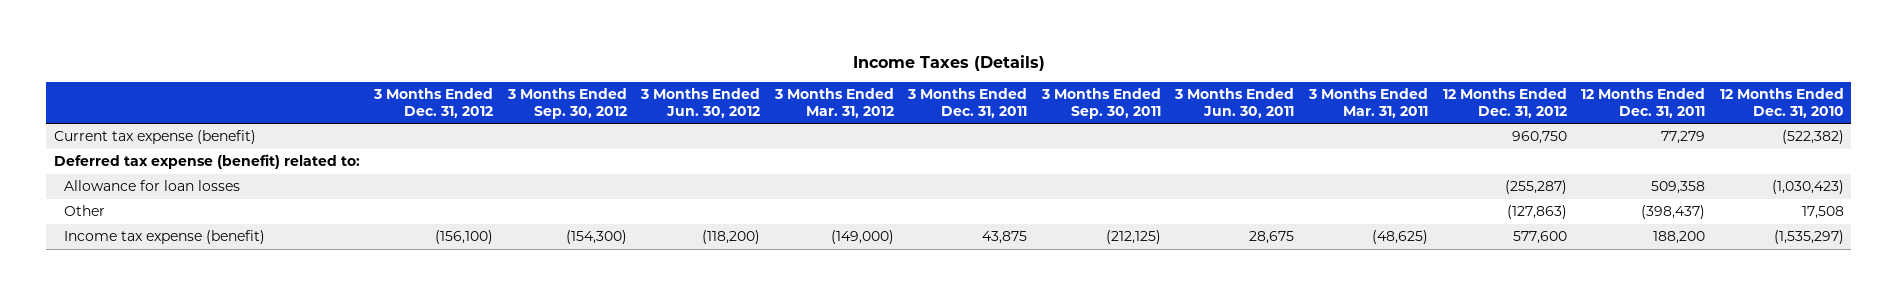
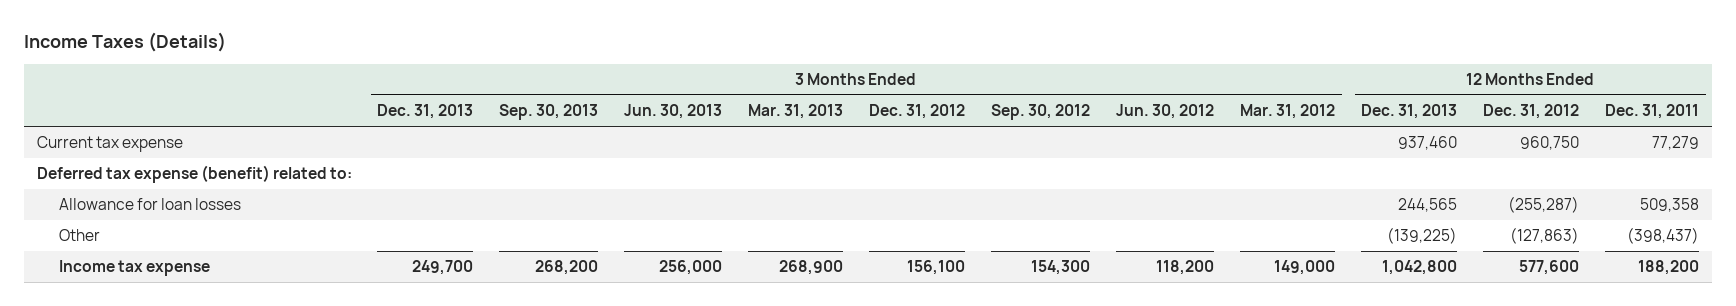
[907,87,1028,118] 3 Months Ended Dec. 31, 2011 -> none
[1040,87,1161,119] 3 Months Ended Sep. 30, 2011 -> none
[1174,87,1295,118] 3 Months Ended Jun. 30, 2011 -> none
[1308,87,1429,118] 3 Months Ended Mar. 31, 2011 -> none
[1719,87,1844,118] 12 Months Ended Dec. 31, 2010 -> none
none -> [377,104,474,120] Dec. 31, 2013
none -> [499,104,599,121] Sep. 30, 2013
none -> [624,104,723,120] Jun. 30, 2013
none -> [748,104,844,120] Mar. 31, 2013
none -> [1361,104,1458,120] Dec. 31, 2013
[53,130,256,145] Current tax expense (benefit) -> [36,136,183,153] Current tax expense
[63,230,265,245] Income tax expense (benefit) -> [59,260,211,277] Income tax expense
[435,230,494,245] (156,100) -> [907,260,966,276] 156,100
[565,230,627,245] (154,300) -> [1031,260,1091,276] 154,300
[702,230,761,245] (118,200) -> [1156,260,1215,276] 118,200
[830,230,894,245] (149,000) -> [1274,260,1336,276] 149,000

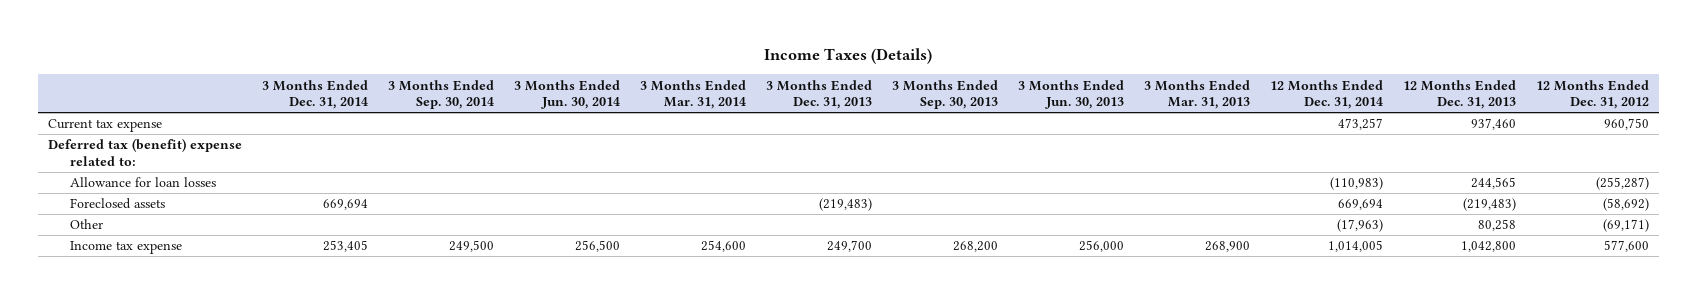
[869,104,966,120] Dec. 31, 2012 -> none
[991,104,1091,121] Sep. 30, 2012 -> none
[1116,104,1215,120] Jun. 30, 2012 -> none
[1240,104,1336,120] Mar. 31, 2012 -> none
[1605,104,1700,120] Dec. 31, 2011 -> none
none -> [261,79,368,110] 3 Months Ended Dec. 31, 2014
none -> [387,79,494,110] 3 Months Ended Sep. 30, 2014
none -> [513,79,620,110] 3 Months Ended Jun. 30, 2014
none -> [639,79,746,110] 3 Months Ended Mar. 31, 2014
none -> [1269,79,1383,110] 12 Months Ended Dec. 31, 2014
[36,165,352,184] Deferred tax expense (benefit) related to: -> [47,138,242,166] Deferred tax (benefit) expense related to:
none -> [70,198,166,210] Foreclosed assets
[1387,227,1458,245] (139,225) -> [1477,219,1516,232] 80,258
[1510,227,1580,245] (127,863) -> [1602,219,1649,233] (69,171)

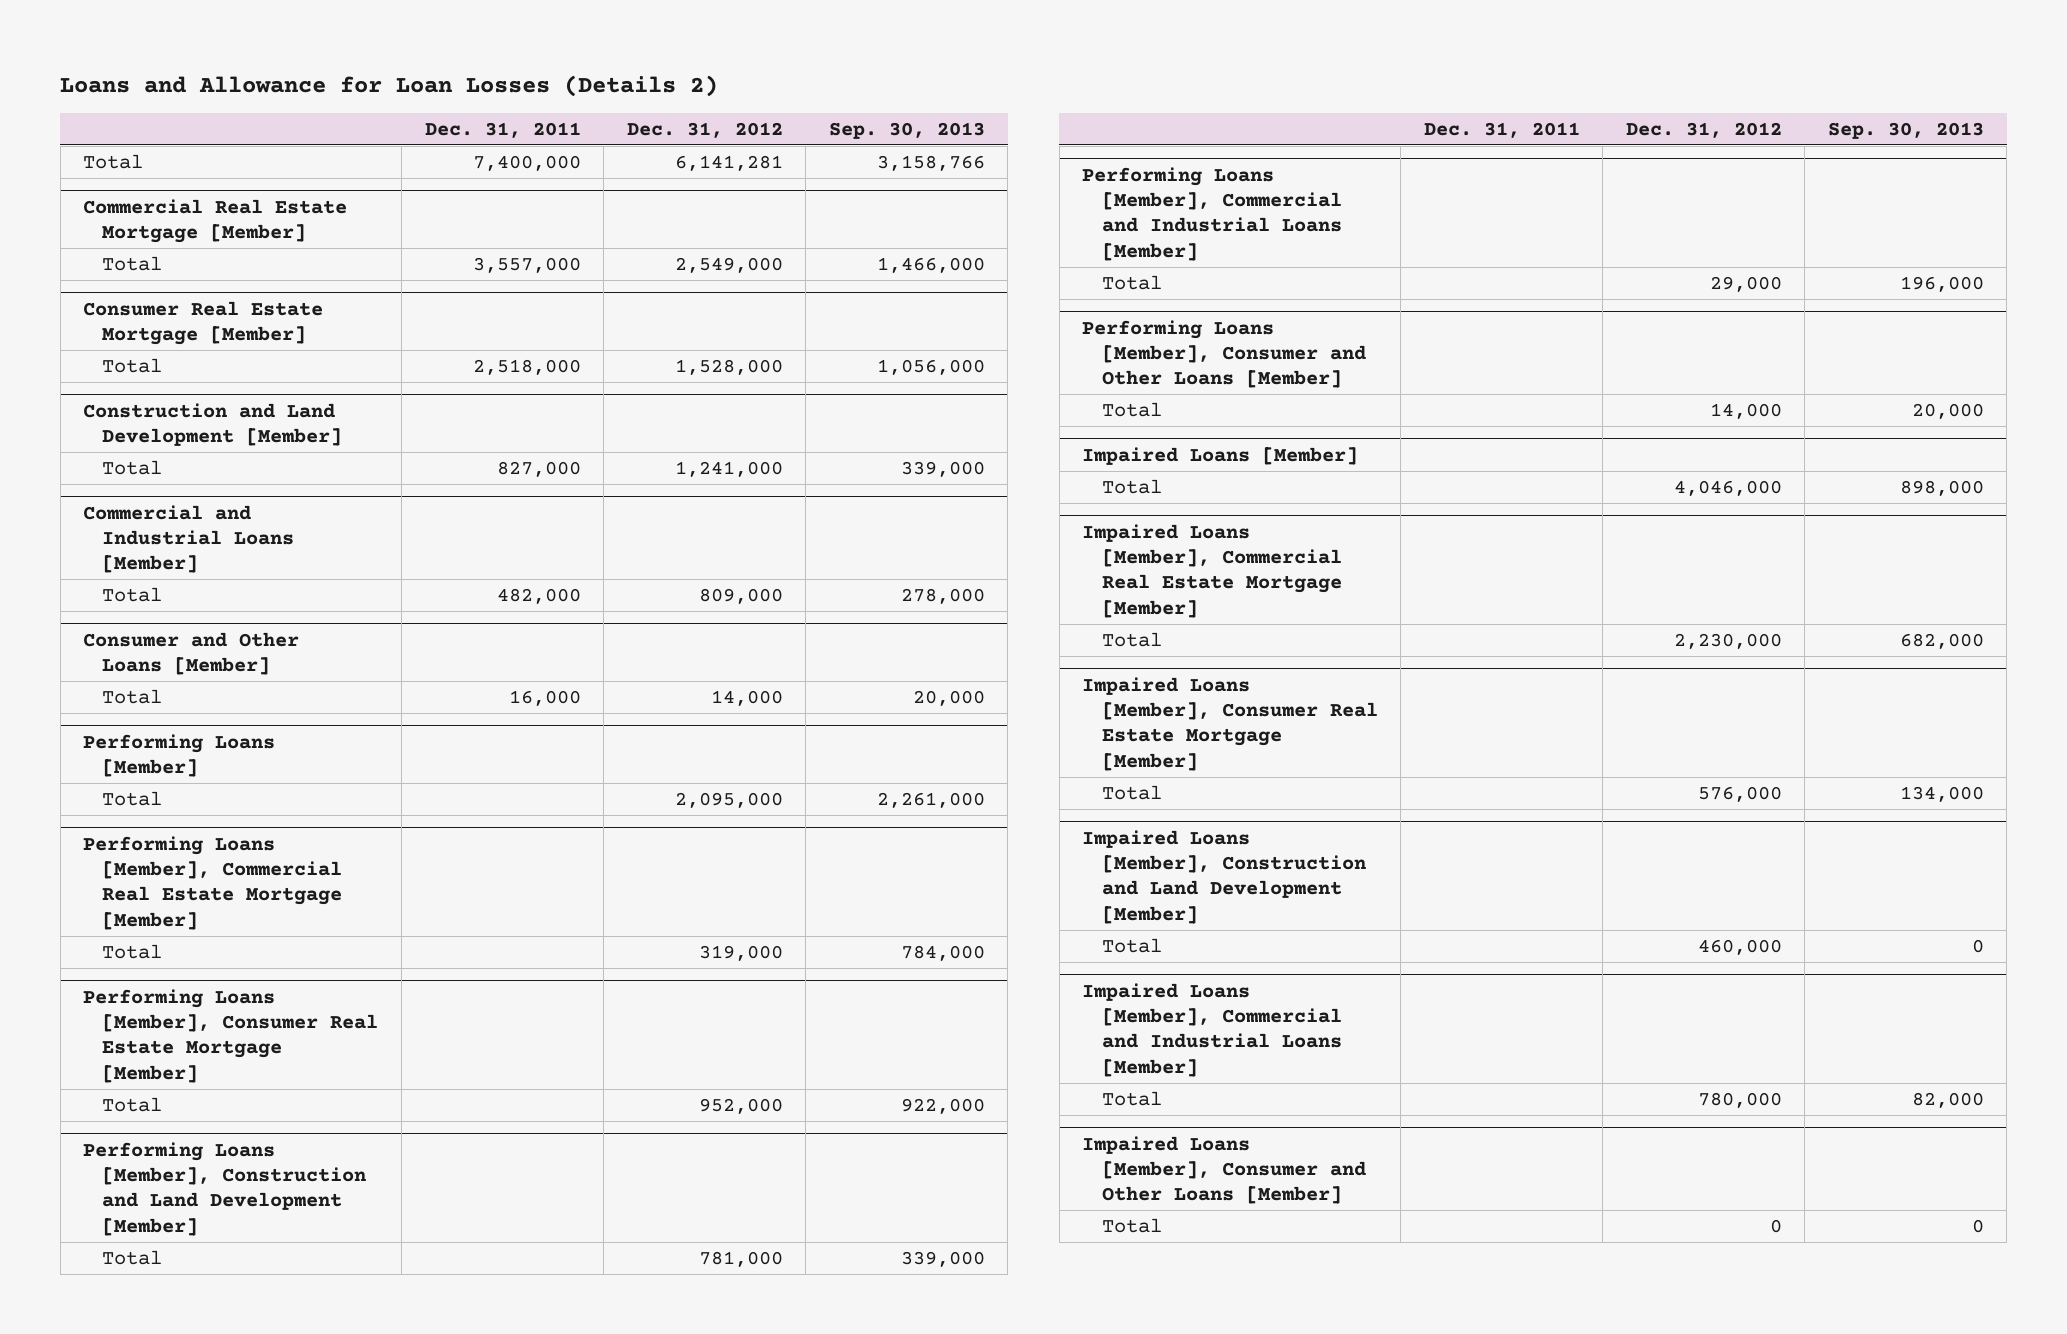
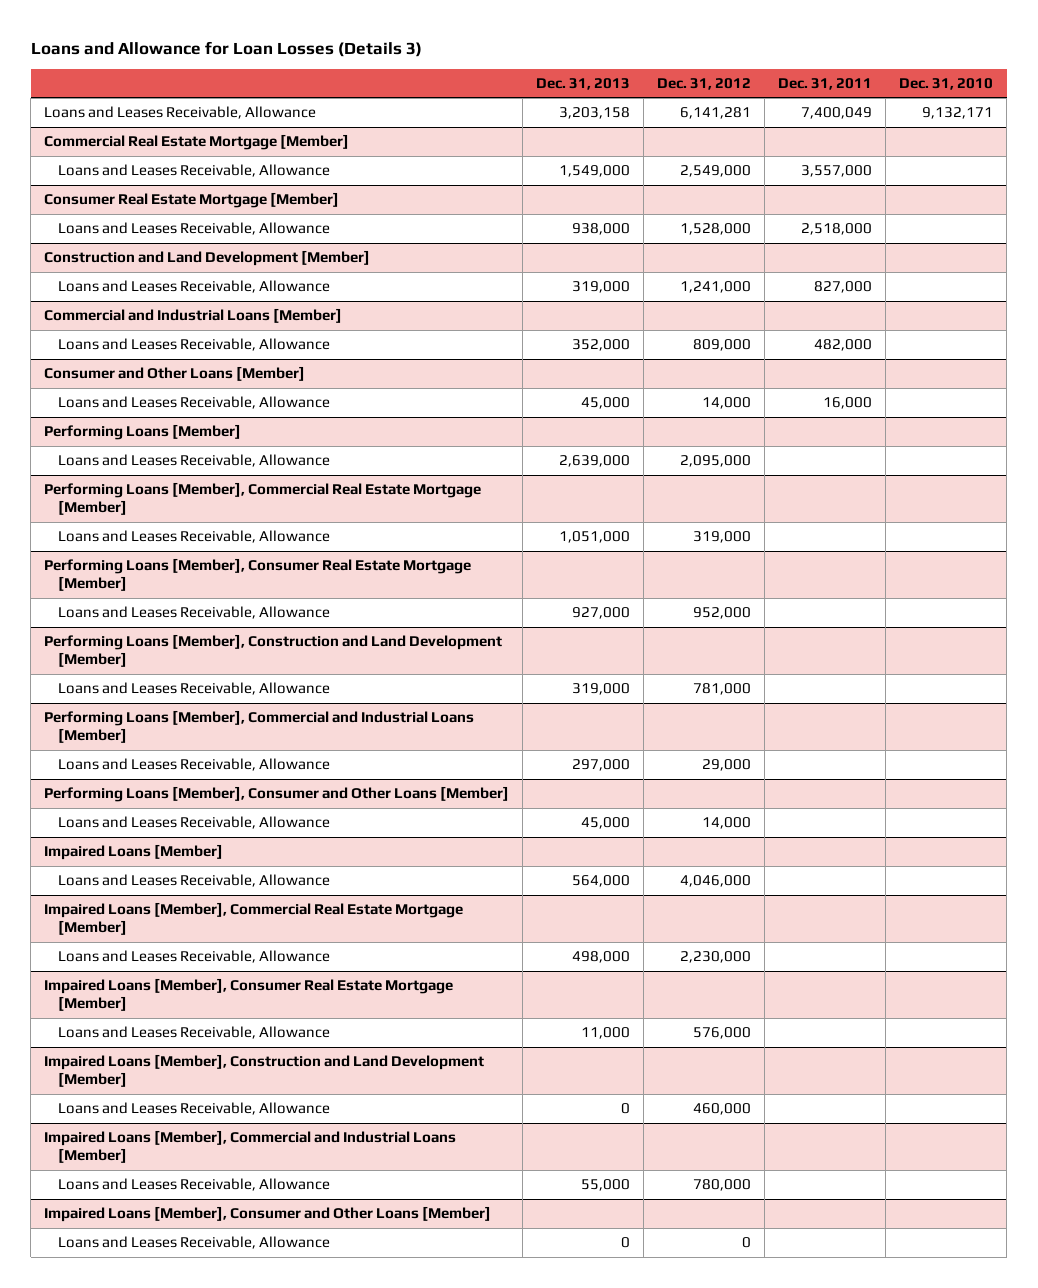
[60,75,719,98] Loans and Allowance for Loan Losses (Details 2) -> [30,40,422,57] Loans and Allowance for Loan Losses (Details 3)
[828,121,985,139] Sep. 30, 2013 -> none
none -> [536,77,631,90] Dec. 31, 2013
none -> [899,77,994,90] Dec. 31, 2010
[83,153,144,169] Total -> none
none -> [44,106,317,120] Loans and Leases Receivable, Allowance
[102,255,163,271] Total -> [57,164,330,178] Loans and Leases Receivable, Allowance
[102,357,163,373] Total -> [57,222,330,236] Loans and Leases Receivable, Allowance
[102,459,163,475] Total -> [57,280,330,294] Loans and Leases Receivable, Allowance
[102,586,163,602] Total -> [57,338,330,352] Loans and Leases Receivable, Allowance
[102,688,163,704] Total -> [57,396,330,410] Loans and Leases Receivable, Allowance
[102,790,163,806] Total -> [57,454,330,468] Loans and Leases Receivable, Allowance
[102,943,163,959] Total -> [57,530,330,544] Loans and Leases Receivable, Allowance
[102,1096,163,1112] Total -> [57,606,330,620] Loans and Leases Receivable, Allowance
[102,1249,163,1265] Total -> [57,682,330,696] Loans and Leases Receivable, Allowance
[1101,274,1162,290] Total -> [57,758,330,772] Loans and Leases Receivable, Allowance
[1101,401,1162,417] Total -> [57,816,330,830] Loans and Leases Receivable, Allowance
[1101,478,1162,494] Total -> [57,874,330,888] Loans and Leases Receivable, Allowance
[1101,631,1162,647] Total -> [57,950,330,964] Loans and Leases Receivable, Allowance
[1101,784,1162,800] Total -> [57,1026,330,1040] Loans and Leases Receivable, Allowance
[1101,937,1162,953] Total -> [57,1102,330,1116] Loans and Leases Receivable, Allowance
[1101,1090,1162,1106] Total -> [57,1178,330,1192] Loans and Leases Receivable, Allowance
[1101,1217,1162,1233] Total -> [57,1236,330,1250] Loans and Leases Receivable, Allowance

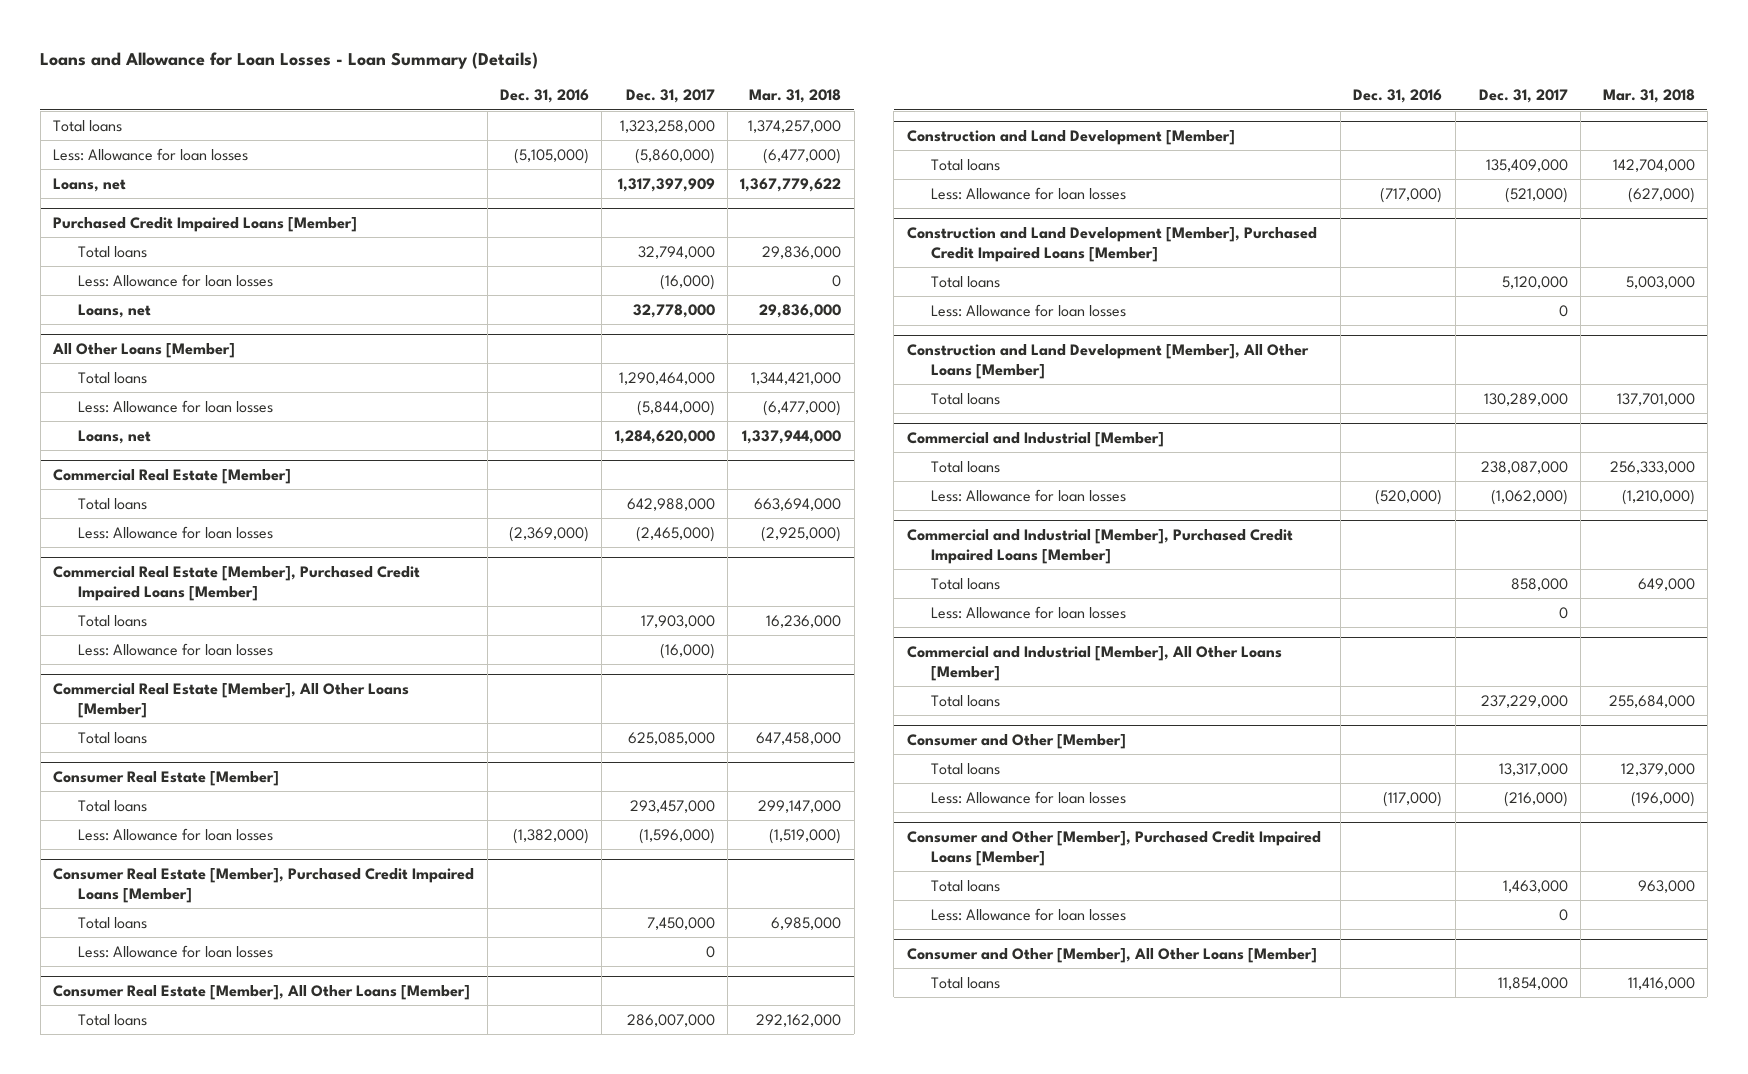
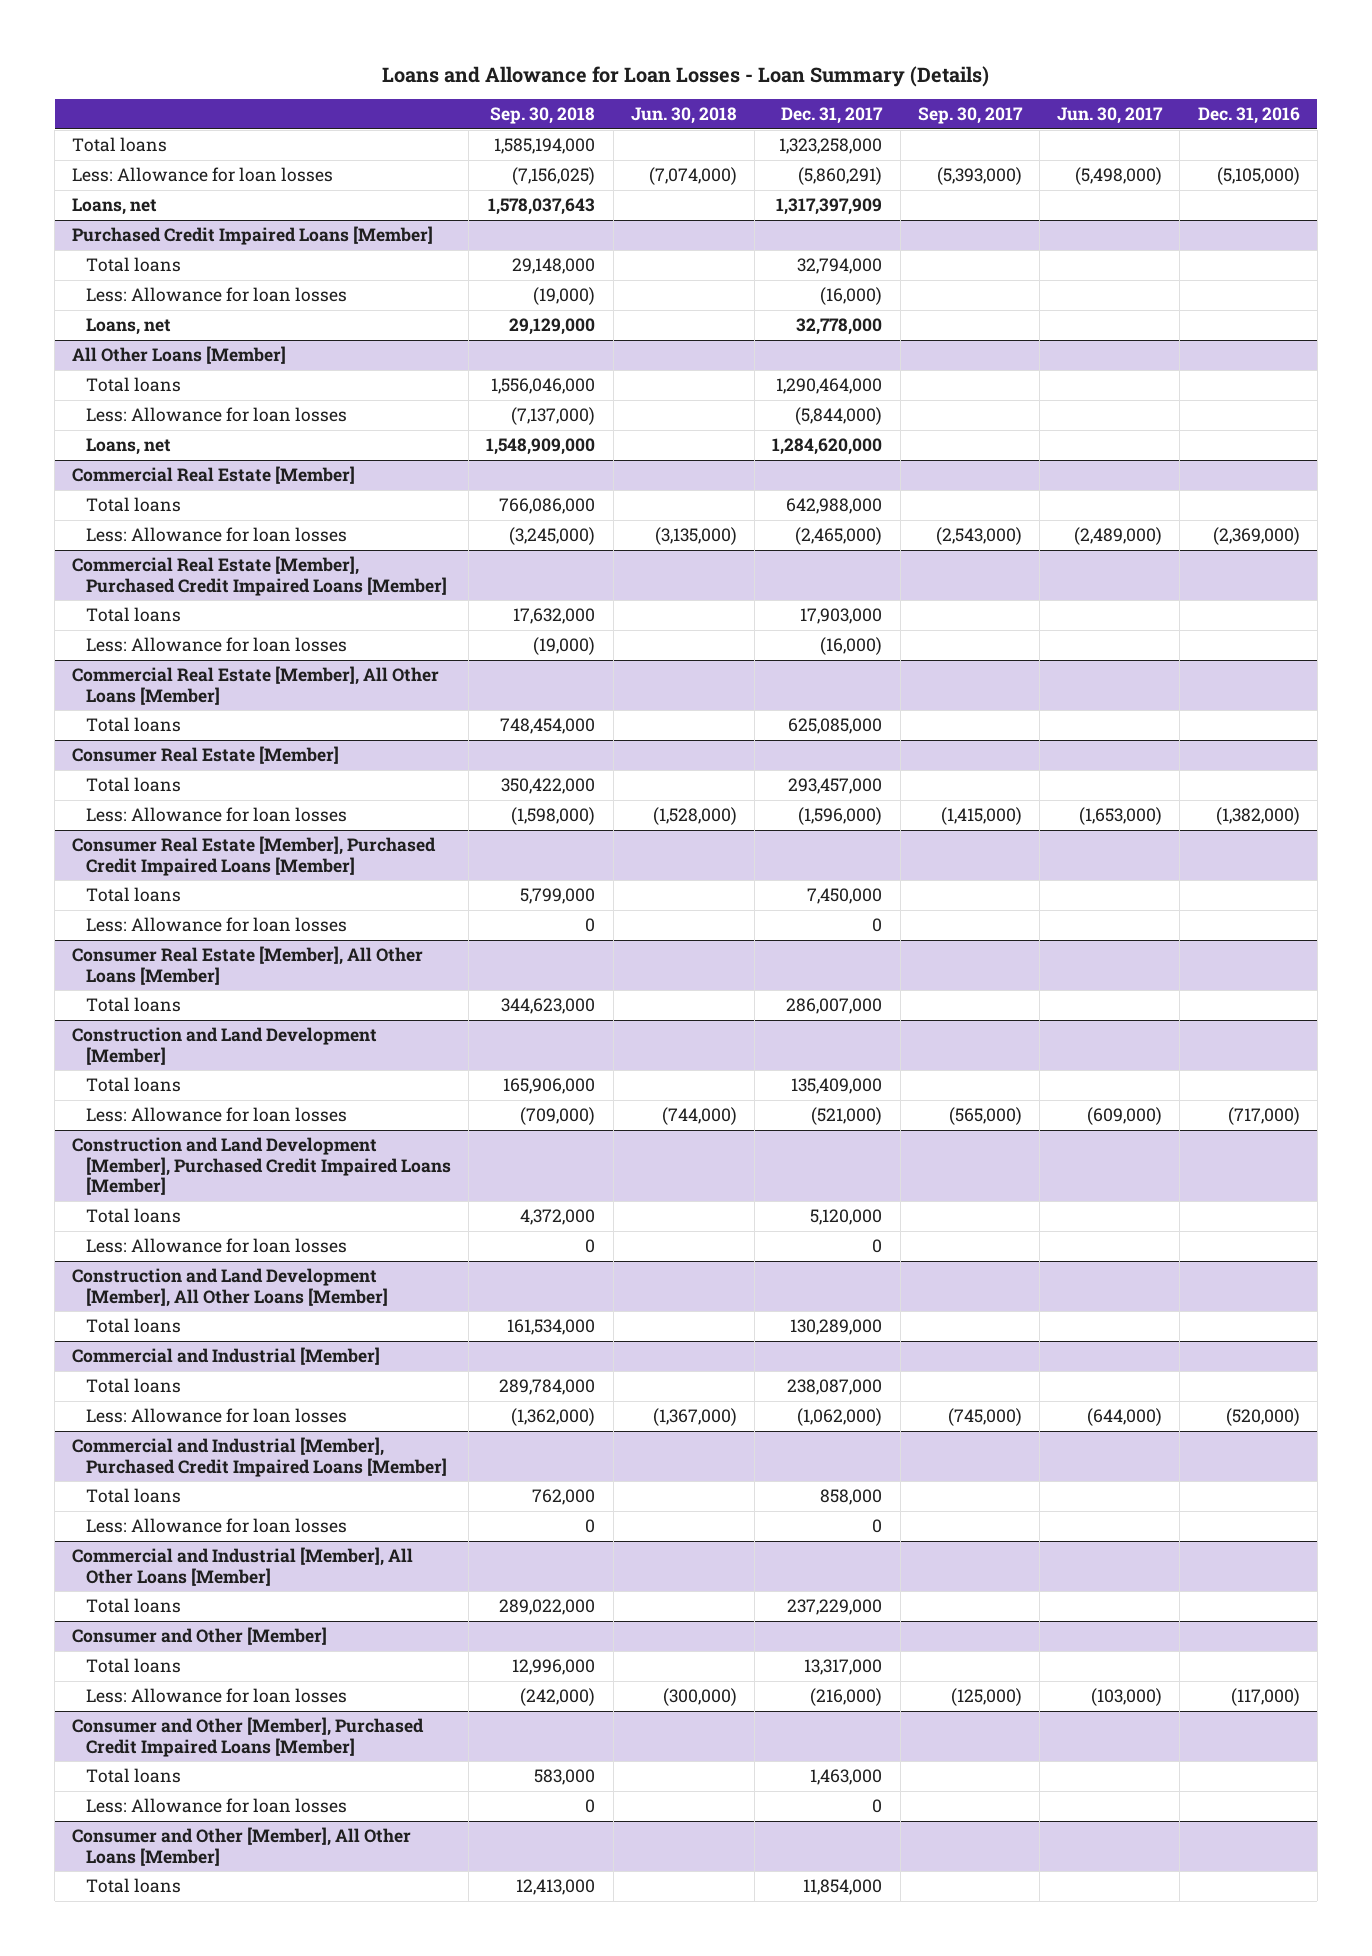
[749,89,842,104] Mar. 31, 2018 -> none
none -> [490,107,596,125] Sep. 30, 2018
none -> [630,107,737,125] Jun. 30, 2018
none -> [917,107,1023,125] Sep. 30, 2017
none -> [1057,107,1164,125] Jun. 30, 2017
[634,147,715,164] (5,860,000) -> [798,167,883,186] (5,860,291)

